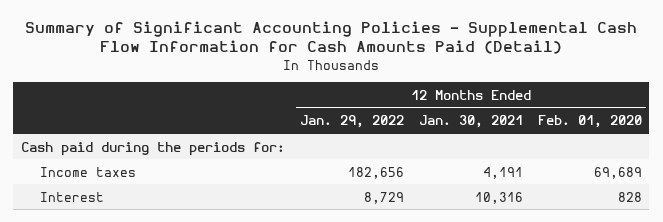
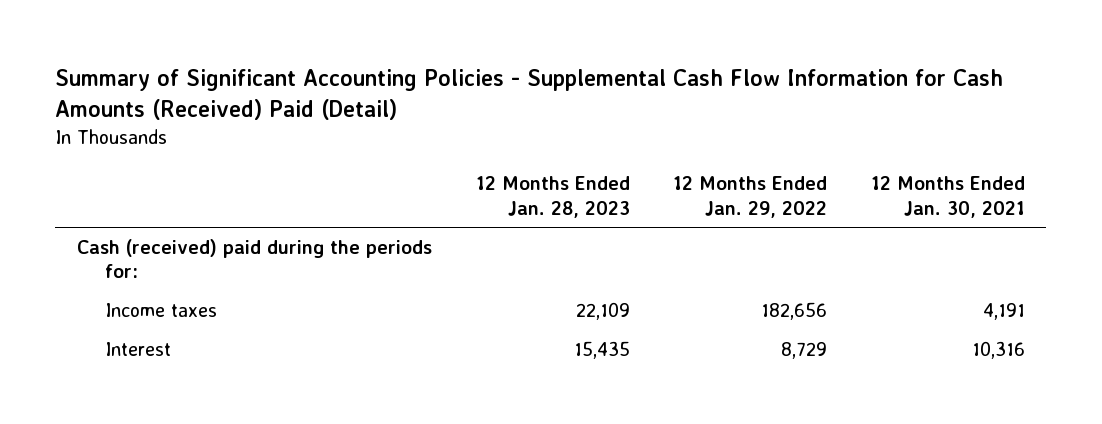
[25,20,638,55] Summary of Significant Accounting Policies - Supplemental Cash Flow Information for Cash Amounts Paid (Detail) -> [55,69,1004,121] Summary of Significant Accounting Policies - Supplemental Cash Flow Information for Cash Amounts (Received) Paid (Detail)
[537,115,642,129] Feb. 01, 2020 -> none
none -> [475,176,630,218] 12 Months Ended Jan. 28, 2023
[20,141,285,156] Cash paid during the periods for: -> [77,239,433,279] Cash (received) paid during the periods for:

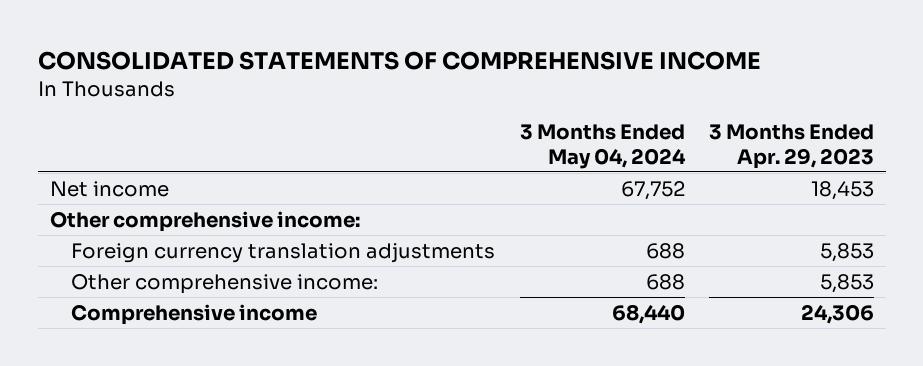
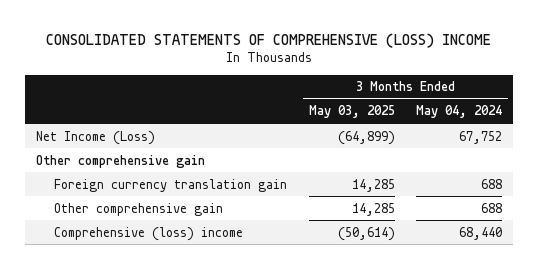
[37,50,761,70] CONSOLIDATED STATEMENTS OF COMPREHENSIVE INCOME -> [46,32,492,48] CONSOLIDATED STATEMENTS OF COMPREHENSIVE (LOSS) INCOME
[708,123,874,169] 3 Months Ended Apr. 29, 2023 -> none
none -> [308,105,395,119] May 03, 2025
[49,180,169,197] Net income -> [35,130,155,145] Net Income (Loss)
[49,210,360,232] Other comprehensive income: -> [35,154,205,168] Other comprehensive gain
[71,242,496,263] Foreign currency translation adjustments -> [53,178,287,192] Foreign currency translation gain
[71,273,379,294] Other comprehensive income: -> [53,202,223,216] Other comprehensive gain
[71,303,318,325] Comprehensive income -> [53,226,243,241] Comprehensive (loss) income

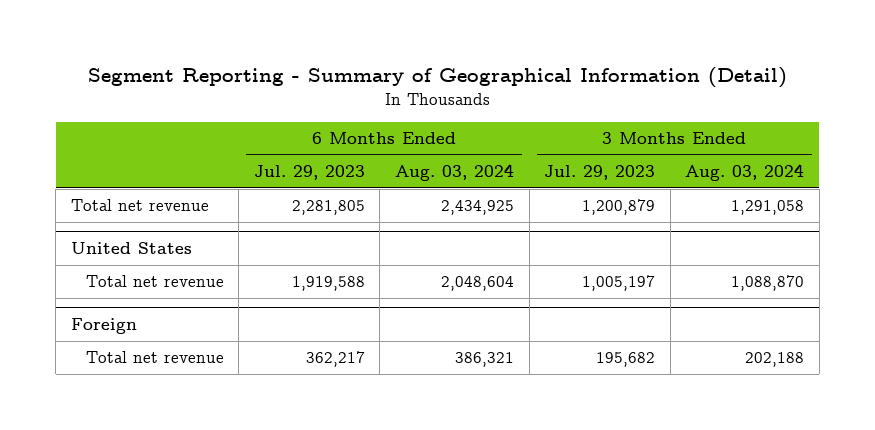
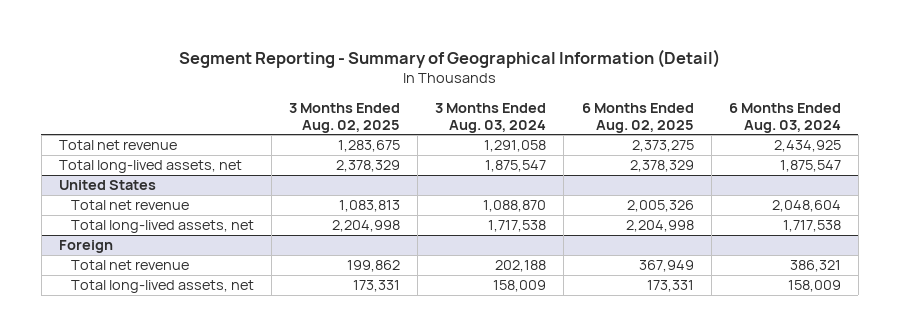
[253,165,365,181] Jul. 29, 2023 -> none
[544,165,656,181] Jul. 29, 2023 -> none
none -> [289,102,401,133] 3 Months Ended Aug. 02, 2025
none -> [581,102,694,133] 6 Months Ended Aug. 02, 2025
none -> [58,160,242,174] Total long-lived assets, net
none -> [71,220,255,234] Total long-lived assets, net
none -> [71,280,255,294] Total long-lived assets, net

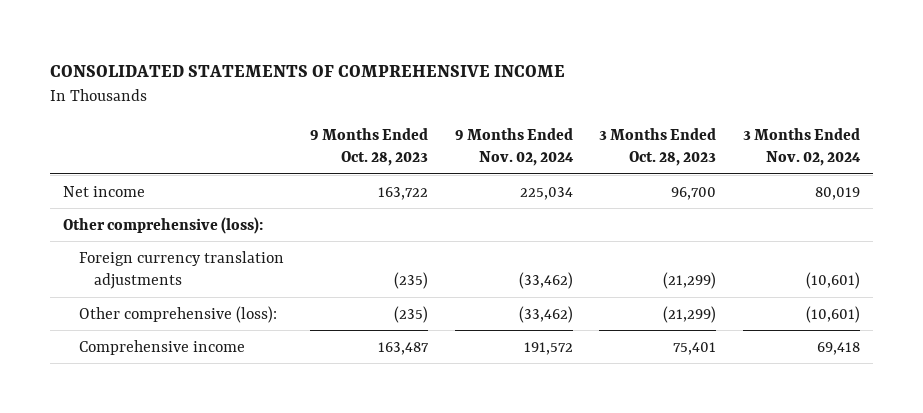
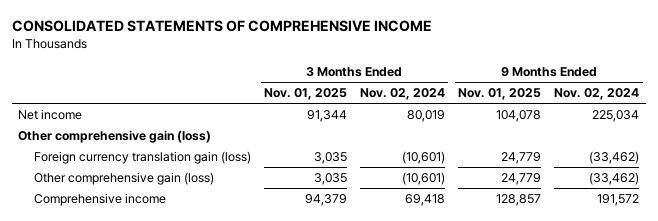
[310,127,429,167] 9 Months Ended Oct. 28, 2023 -> none
[599,127,717,167] 3 Months Ended Oct. 28, 2023 -> none
none -> [263,88,347,101] Nov. 01, 2025
none -> [458,88,542,101] Nov. 01, 2025
[62,216,263,234] Other comprehensive (loss): -> [18,130,212,144] Other comprehensive gain (loss)
[78,250,284,290] Foreign currency translation adjustments -> [33,151,251,165] Foreign currency translation gain (loss)
[78,305,277,323] Other comprehensive (loss): -> [33,172,214,186] Other comprehensive gain (loss)

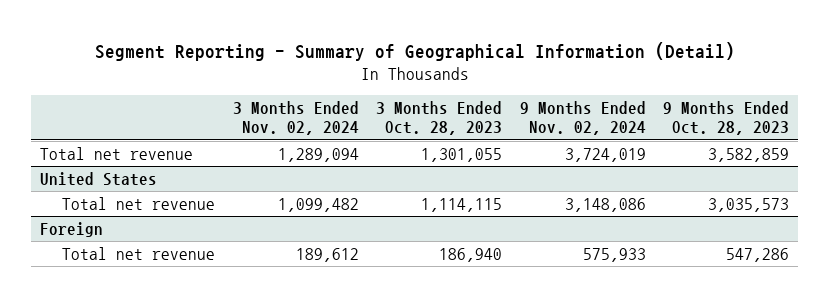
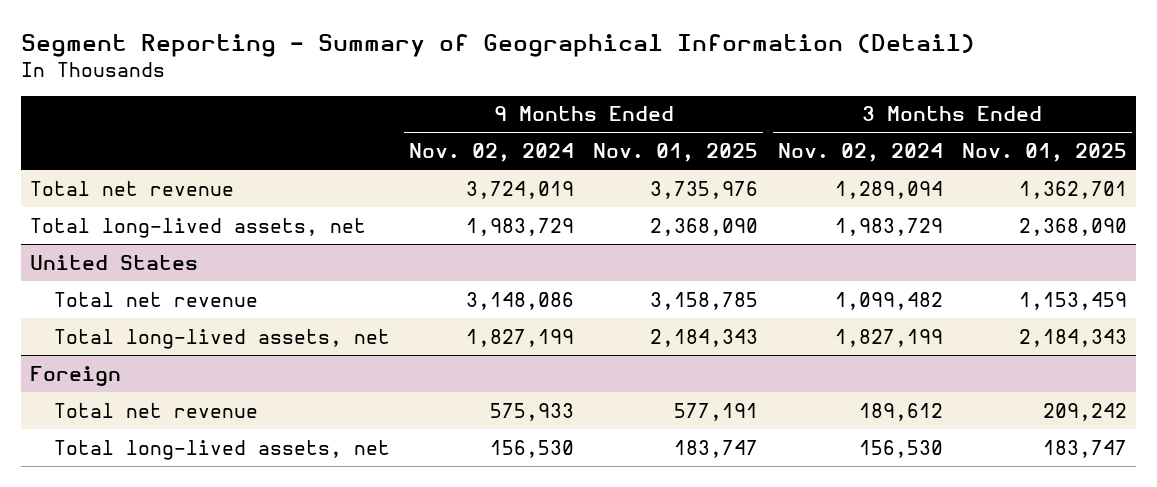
[376,101,503,136] 3 Months Ended Oct. 28, 2023 -> none
[663,101,790,136] 9 Months Ended Oct. 28, 2023 -> none
none -> [593,143,759,163] Nov. 01, 2025
none -> [961,143,1127,163] Nov. 01, 2025
none -> [30,217,367,238] Total long-lived assets, net
none -> [53,328,390,349] Total long-lived assets, net
none -> [53,439,390,460] Total long-lived assets, net

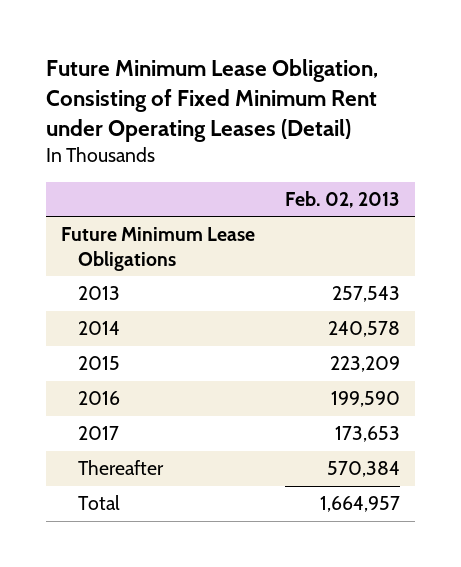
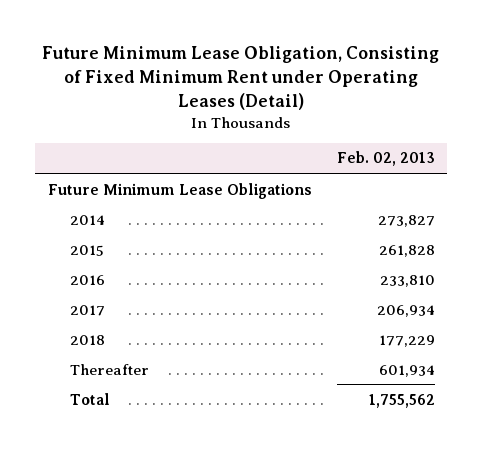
[78,286,121,301] 2013 -> none
[328,321,401,338] 240,578 -> [377,214,435,227] 273,827
[330,356,401,373] 223,209 -> [378,244,435,257] 261,828
[331,391,401,408] 199,590 -> [379,274,435,287] 233,810
[335,426,401,443] 173,653 -> [376,304,435,317] 206,934
none -> [70,334,106,345] 2018
[327,461,401,478] 570,384 -> [378,364,435,377] 601,934
[320,496,401,513] 1,664,957 -> [368,393,435,408] 1,755,562

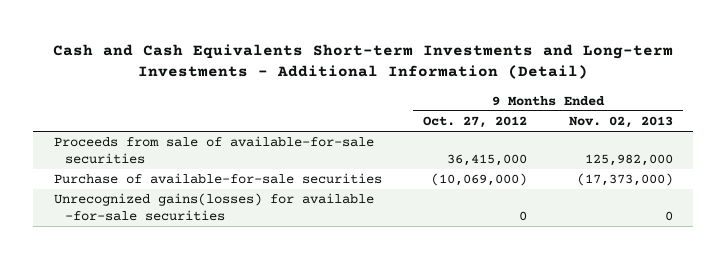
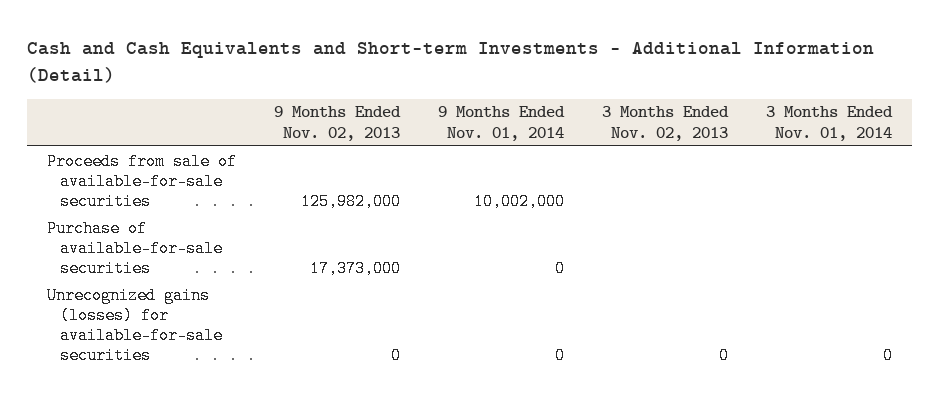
[53,43,674,80] Cash and Cash Equivalents Short-term Investments and Long-term Investments - Additional Information (Detail) -> [27,42,875,84] Cash and Cash Equivalents and Short-term Investments - Additional Information (Detail)
[423,116,528,129] Oct. 27, 2012 -> none
none -> [438,106,566,141] 9 Months Ended Nov. 01, 2014
none -> [602,106,730,141] 3 Months Ended Nov. 02, 2013
none -> [766,106,894,141] 3 Months Ended Nov. 01, 2014
[576,173,673,187] (17,373,000) -> [309,260,401,278] 17,373,000
[53,193,374,221] Unrecognized gains(losses) for available -for-sale securities -> [46,286,224,365] Unrecognized gains (losses) for available-for-sale securities

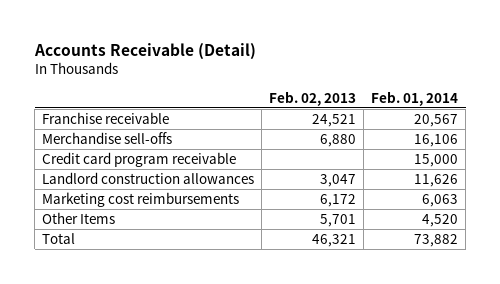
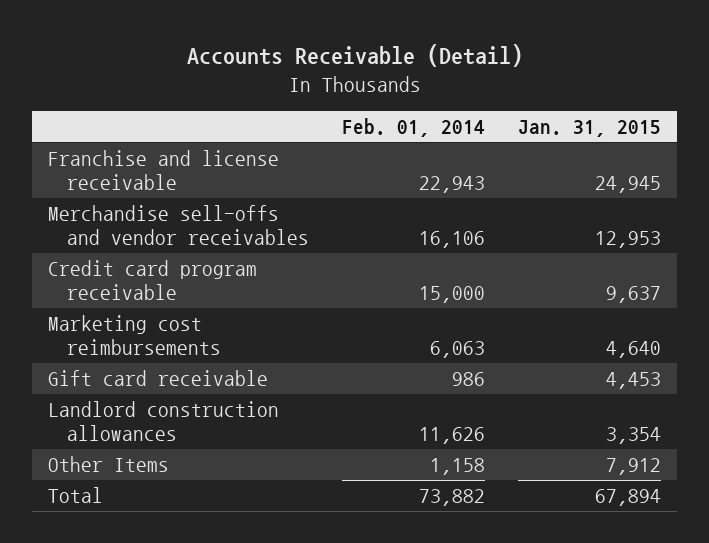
[269,90,357,106] Feb. 02, 2013 -> none
none -> [517,119,661,137] Jan. 31, 2015
[42,111,170,124] Franchise receivable -> [48,149,280,191] Franchise and license receivable
[414,113,459,127] 20,567 -> [418,176,485,194] 22,943
[42,131,173,144] Merchandise sell-offs -> [48,204,309,246] Merchandise sell-offs and vendor receivables
none -> [48,369,269,386] Gift card receivable
[42,171,255,184] Landlord construction allowances -> [48,400,280,442] Landlord construction allowances
[422,213,459,227] 4,520 -> [429,457,485,475] 1,158

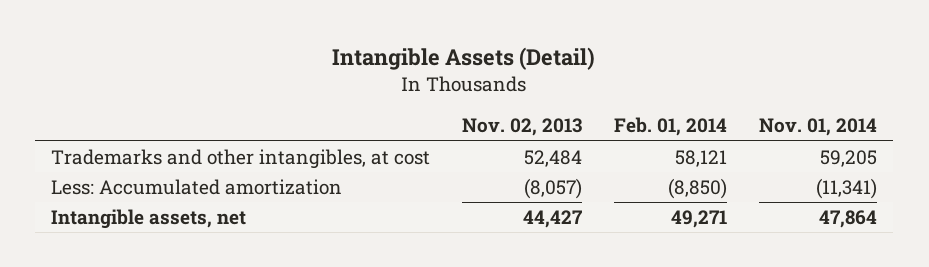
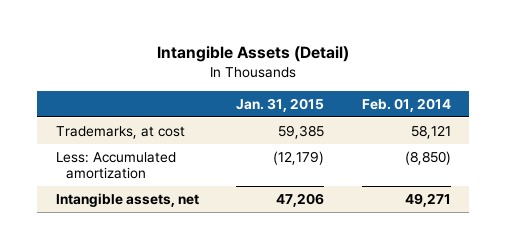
[462,118,583,137] Nov. 02, 2013 -> none
[759,118,878,137] Nov. 01, 2014 -> none
none -> [236,97,325,112] Jan. 31, 2015
[51,148,431,169] Trademarks and other intangibles, at cost -> [55,125,185,139] Trademarks, at cost

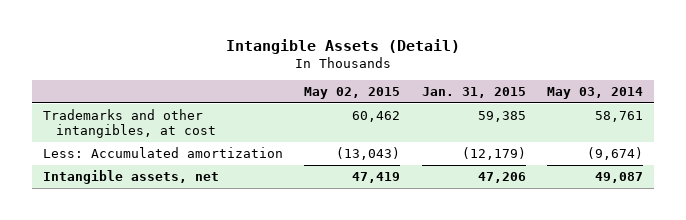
[361,97,451,112] Feb. 01, 2014 -> none
none -> [304,86,401,99] May 02, 2015
none -> [547,86,644,99] May 03, 2014
[55,125,185,139] Trademarks, at cost -> [42,108,216,138] Trademarks and other intangibles, at cost

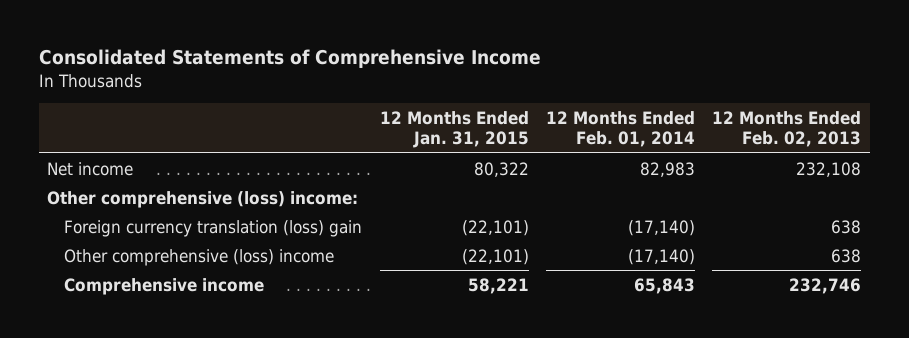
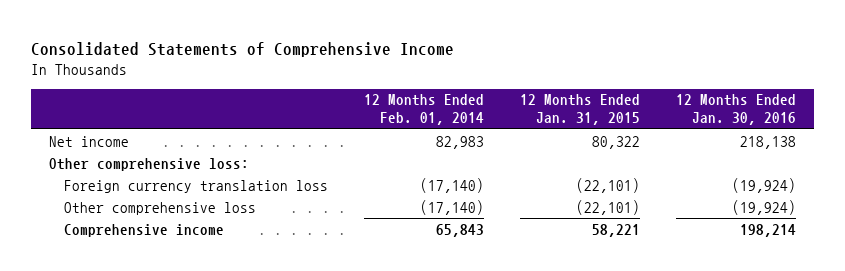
[712,110,862,148] 12 Months Ended Feb. 02, 2013 -> none
none -> [675,94,796,126] 12 Months Ended Jan. 30, 2016
[47,190,359,208] Other comprehensive (loss) income: -> [49,157,250,171] Other comprehensive loss:
[64,219,363,237] Foreign currency translation (loss) gain -> [63,179,328,193] Foreign currency translation loss
[64,248,335,266] Other comprehensive (loss) income -> [63,201,256,215] Other comprehensive loss

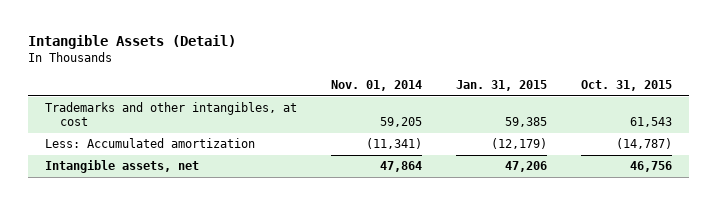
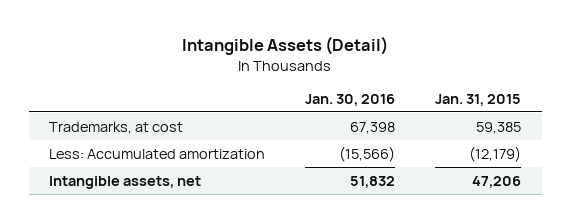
[330,80,422,92] Nov. 01, 2014 -> none
[580,80,672,92] Oct. 31, 2015 -> none
none -> [305,93,396,106] Jan. 30, 2016
[44,102,297,127] Trademarks and other intangibles, at cost -> [48,121,183,134] Trademarks, at cost

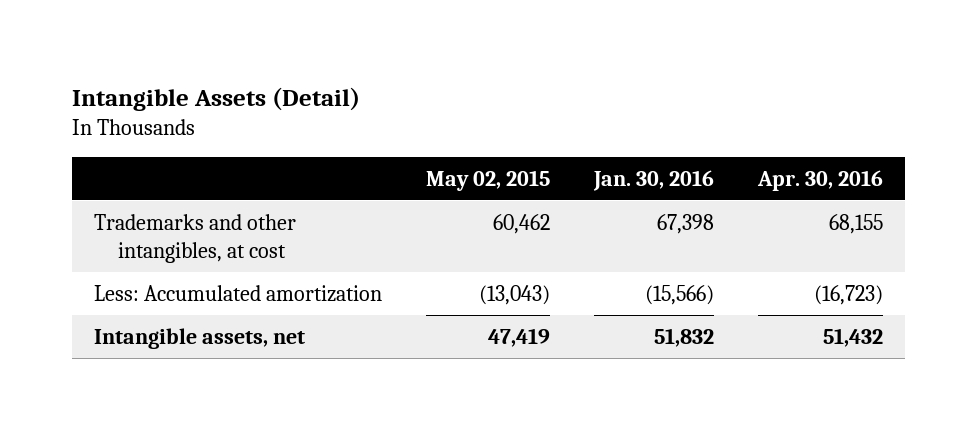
[435,93,522,106] Jan. 31, 2015 -> none
none -> [426,169,551,191] May 02, 2015
none -> [757,169,884,191] Apr. 30, 2016
[48,121,183,134] Trademarks, at cost -> [94,213,297,263] Trademarks and other intangibles, at cost

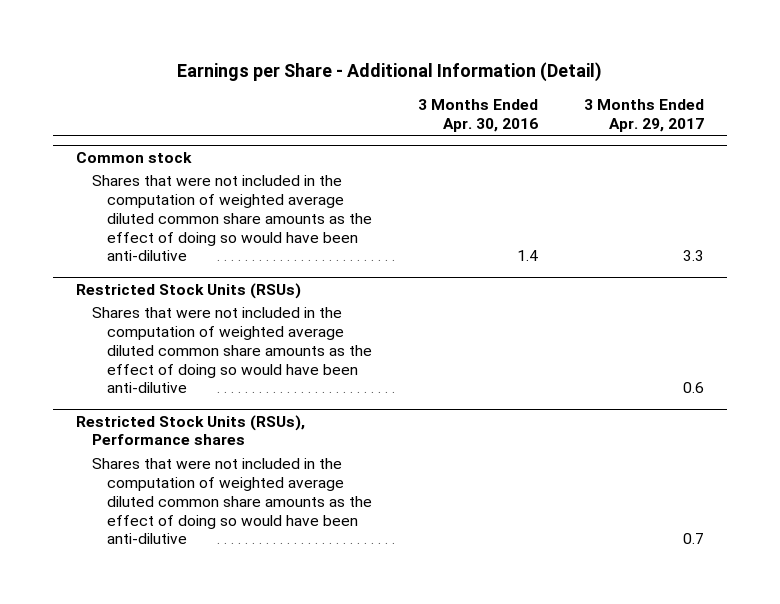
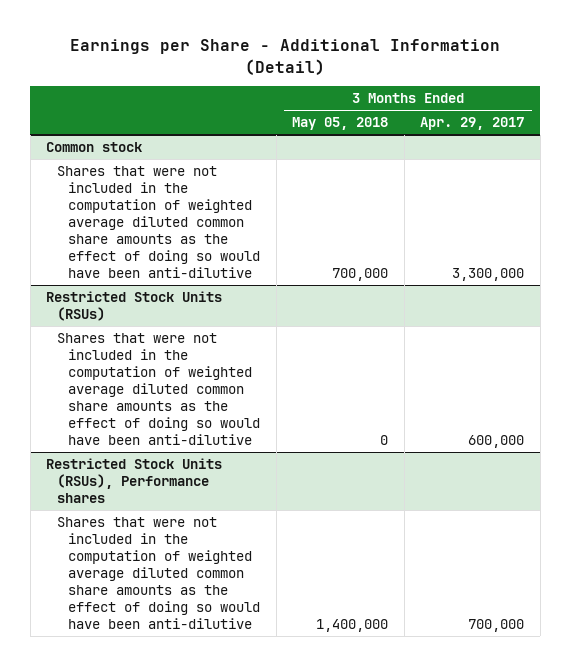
[418,99,539,133] 3 Months Ended Apr. 30, 2016 -> none
none -> [292,117,389,131] May 05, 2018
[682,250,704,262] 3.3 -> [452,267,525,281] 3,300,000
[682,382,704,394] 0.6 -> [468,434,525,448] 600,000
[682,533,704,545] 0.7 -> [468,618,525,632] 700,000

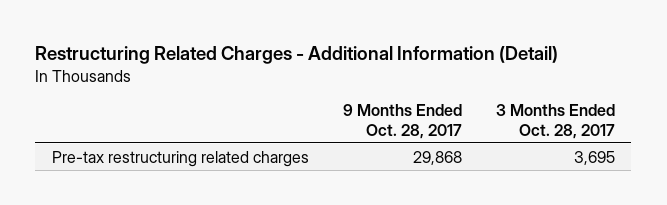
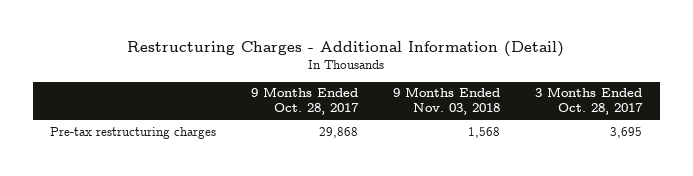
[35,46,559,65] Restructuring Related Charges - Additional Information (Detail) -> [127,41,565,58] Restructuring Charges - Additional Information (Detail)
none -> [393,87,501,116] 9 Months Ended Nov. 03, 2018
[52,150,310,167] Pre-tax restructuring related charges -> [50,126,217,139] Pre-tax restructuring charges

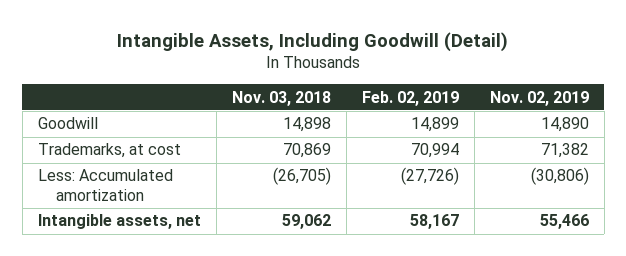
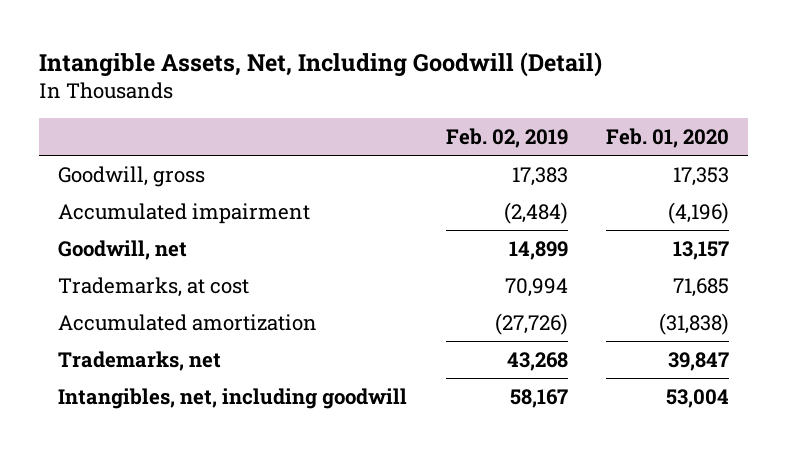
[117,31,509,52] Intangible Assets, Including Goodwill (Detail) -> [39,51,603,77] Intangible Assets, Net, Including Goodwill (Detail)
[231,90,331,106] Nov. 03, 2018 -> none
[489,90,589,106] Nov. 02, 2019 -> none
none -> [605,128,729,149] Feb. 01, 2020
none -> [58,165,206,187] Goodwill, gross
none -> [58,202,311,224] Accumulated impairment
[37,117,98,130] Goodwill -> [58,239,188,260] Goodwill, net
[37,169,173,201] Less: Accumulated amortization -> [58,313,318,331] Accumulated amortization
none -> [58,350,222,371] Trademarks, net
[37,214,201,230] Intangible assets, net -> [58,387,408,409] Intangibles, net, including goodwill

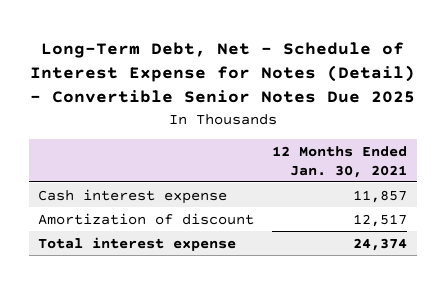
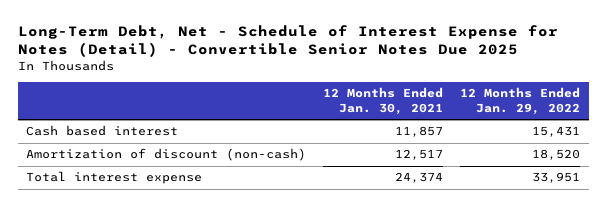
none -> [460,87,581,115] 12 Months Ended Jan. 29, 2022
[38,188,228,204] Cash interest expense -> [26,125,179,137] Cash based interest
[38,212,255,225] Amortization of discount -> [26,148,307,162] Amortization of discount (non-cash)

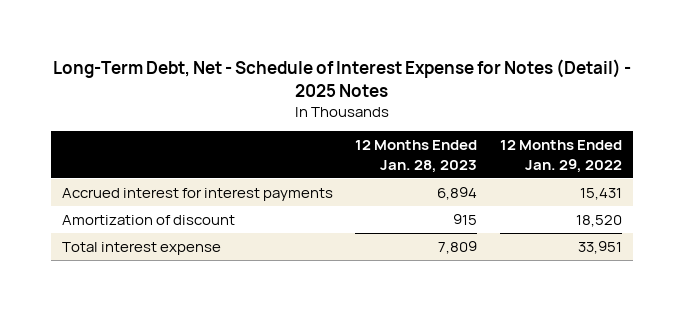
[17,24,558,58] Long-Term Debt, Net - Schedule of Interest Expense for Notes (Detail) - Convertible Senior Notes Due 2025 -> [52,58,631,97] Long-Term Debt, Net - Schedule of Interest Expense for Notes (Detail) - 2025 Notes
[323,87,444,115] 12 Months Ended Jan. 30, 2021 -> none
none -> [355,140,478,173] 12 Months Ended Jan. 28, 2023
[26,125,179,137] Cash based interest -> [62,187,334,201] Accrued interest for interest payments
[26,148,307,162] Amortization of discount (non-cash) -> [62,214,236,225] Amortization of discount

